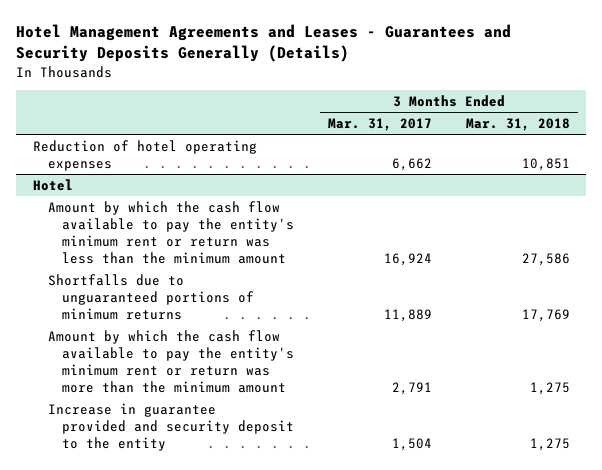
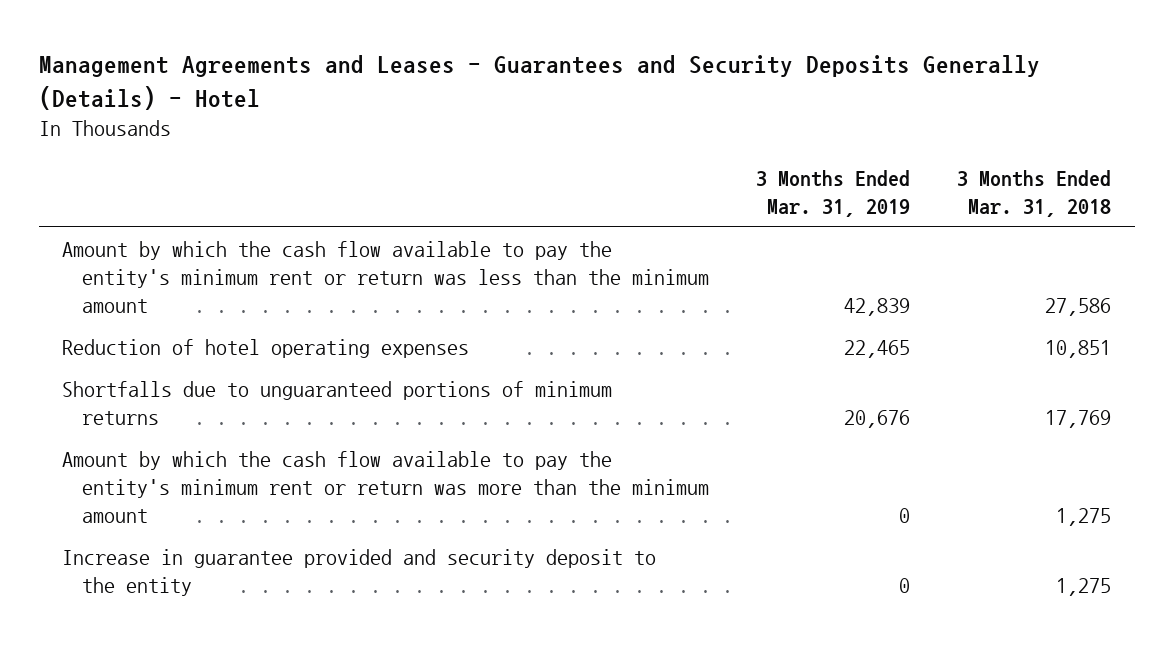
[16,24,512,63] Hotel Management Agreements and Leases - Guarantees and Security Deposits Generally (Details) -> [38,55,1040,111] Management Agreements and Leases - Guarantees and Security Deposits Generally (Details) - Hotel
[327,117,432,131] Mar. 31, 2017 -> none
none -> [756,169,911,217] 3 Months Ended Mar. 31, 2019
[32,178,73,191] Hotel -> none
[32,139,257,171] Reduction of hotel operating expenses -> [61,338,469,358] Reduction of hotel operating expenses

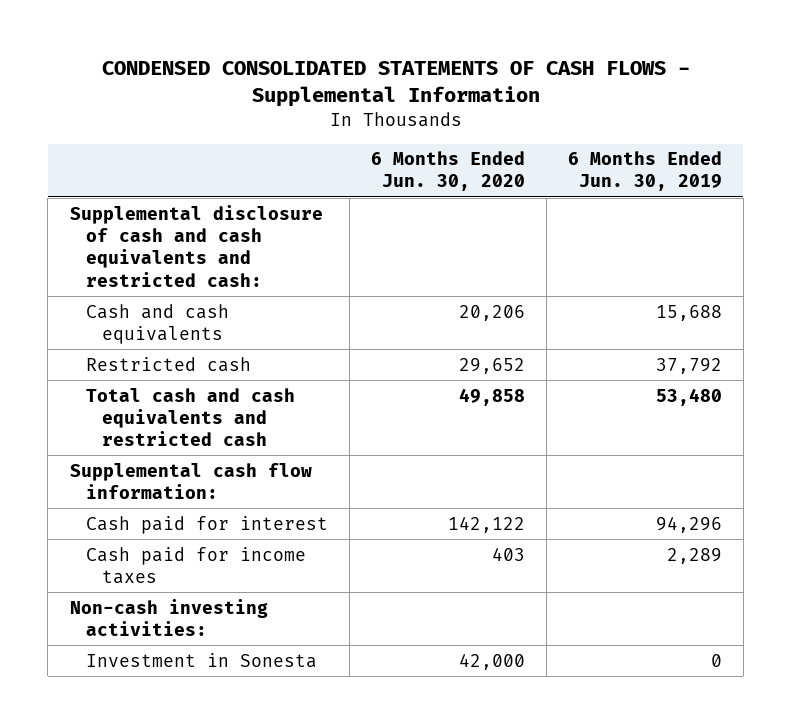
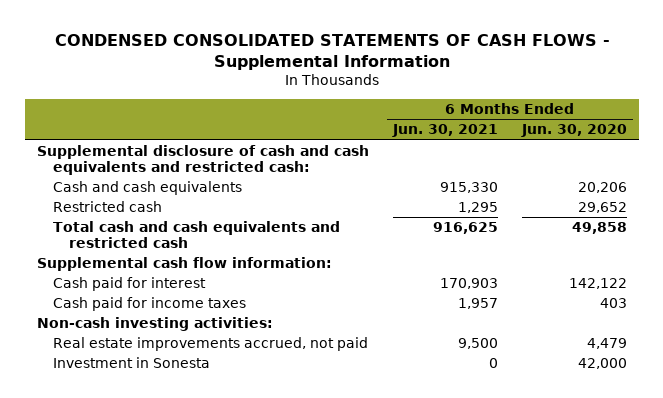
[567,151,722,192] 6 Months Ended Jun. 30, 2019 -> none
none -> [391,124,498,138] Jun. 30, 2021
none -> [52,337,368,352] Real estate improvements accrued, not paid

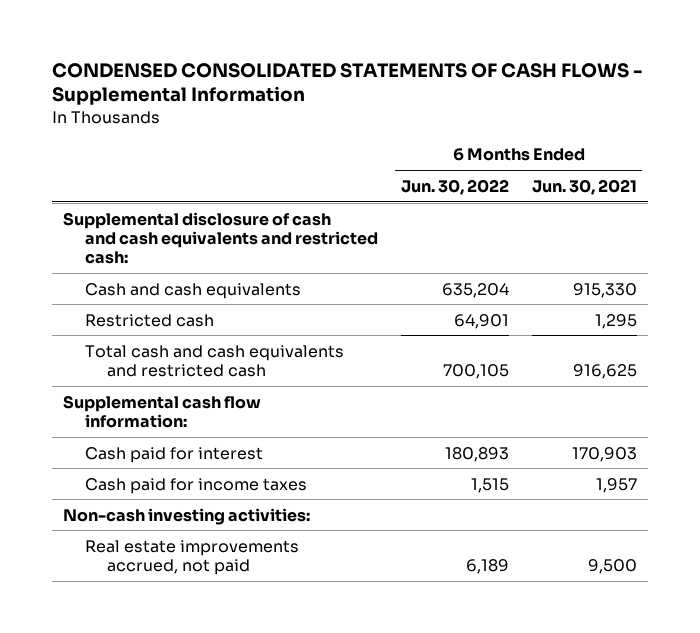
[520,124,627,138] Jun. 30, 2020 -> none
none -> [401,178,510,195] Jun. 30, 2022
[52,357,210,369] Investment in Sonesta -> none

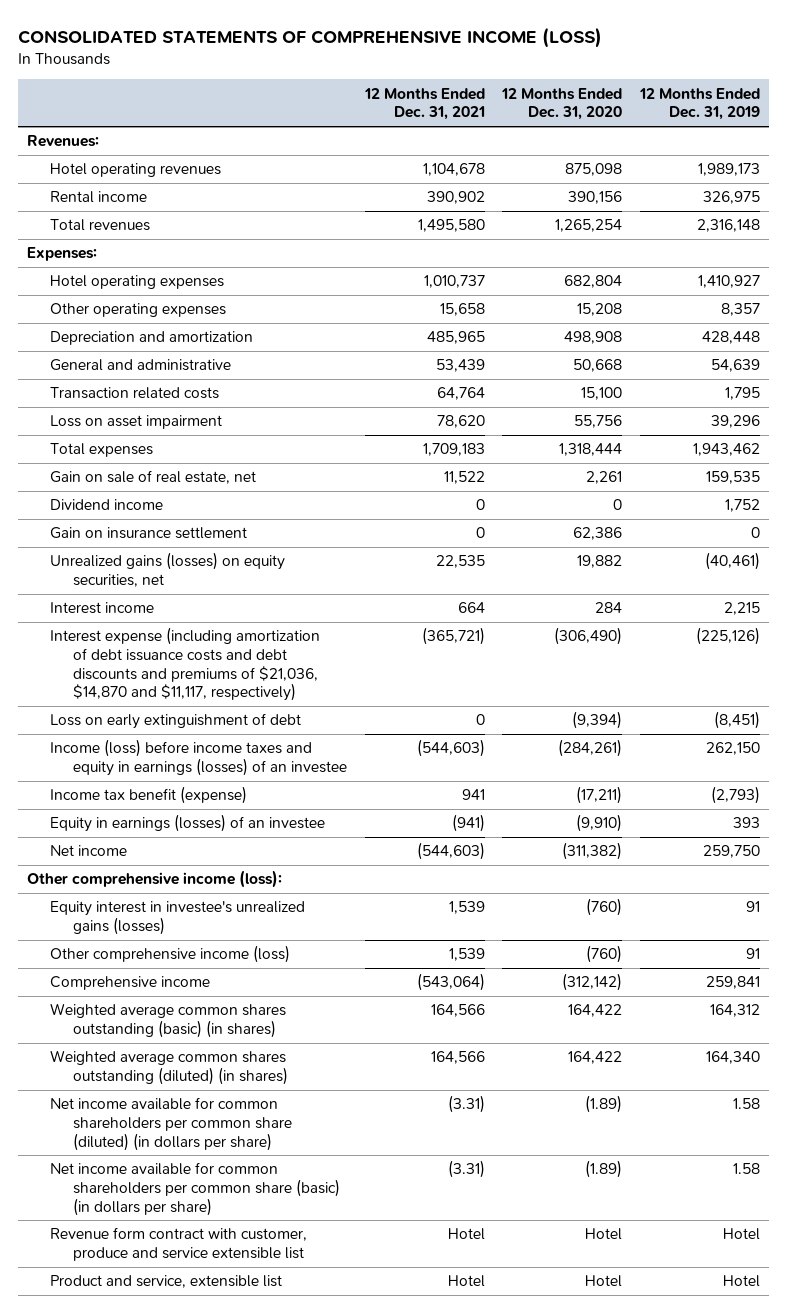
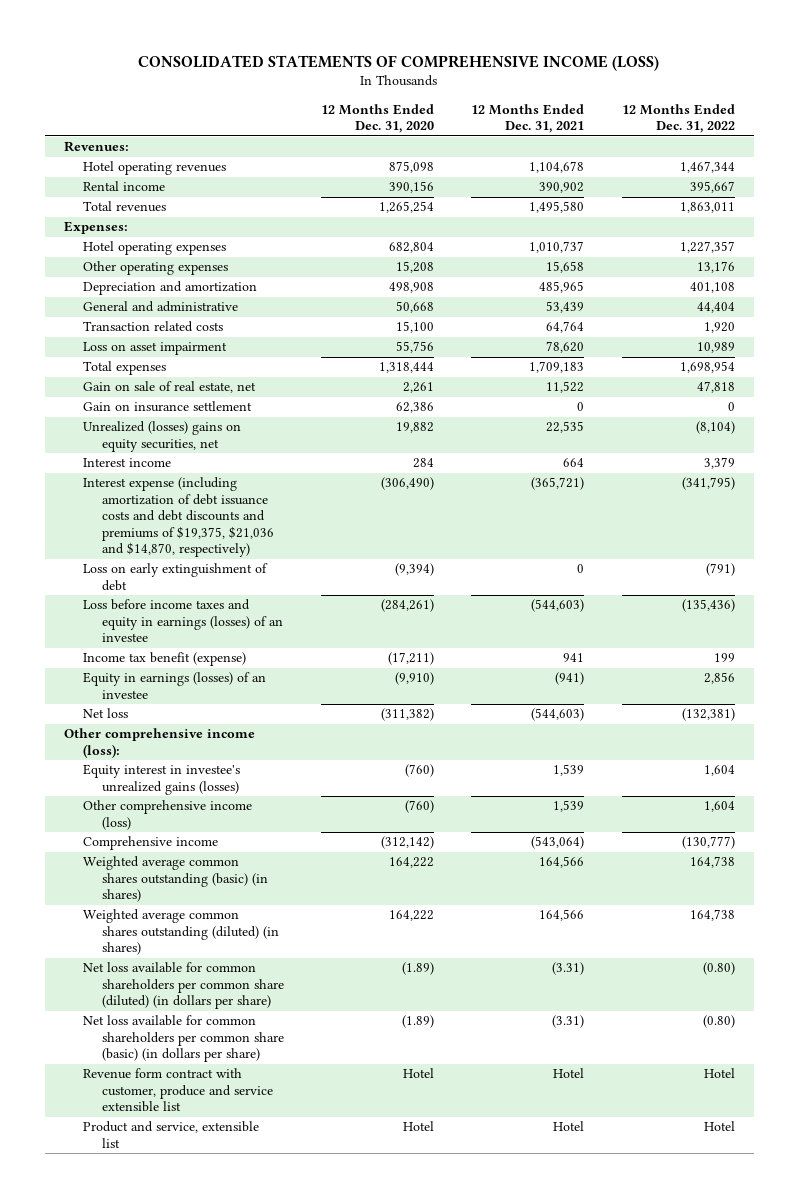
[638,87,760,121] 12 Months Ended Dec. 31, 2019 -> none
none -> [621,103,735,134] 12 Months Ended Dec. 31, 2022
[49,499,163,511] Dividend income -> none
[49,552,285,587] Unrealized gains (losses) on equity securities, net -> [82,421,241,452] Unrealized (losses) gains on equity securities, net
[49,627,320,702] Interest expense (including amortization of debt issuance costs and debt discounts and premiums of $21,036, $14,870 and $11,117, respectively) -> [82,477,274,558] Interest expense (including amortization of debt issuance costs and debt discounts and premiums of $19,375, $21,036 and $14,870, respectively)
[49,739,347,776] Income (loss) before income taxes and equity in earnings (losses) of an investee -> [82,599,283,643] Loss before income taxes and equity in earnings (losses) of an investee
[49,845,127,857] Net income -> [82,708,128,719] Net loss
[568,1004,623,1018] 164,422 -> [389,857,435,869] 164,222
[568,1051,623,1065] 164,422 -> [389,910,435,922] 164,222
[49,1097,292,1151] Net income available for common shareholders per common share (diluted) (in dollars per share) -> [82,962,284,1010] Net loss available for common shareholders per common share (diluted) (in dollars per share)
[49,1162,340,1216] Net income available for common shareholders per common share (basic) (in dollars per share) -> [82,1015,284,1063] Net loss available for common shareholders per common share (basic) (in dollars per share)

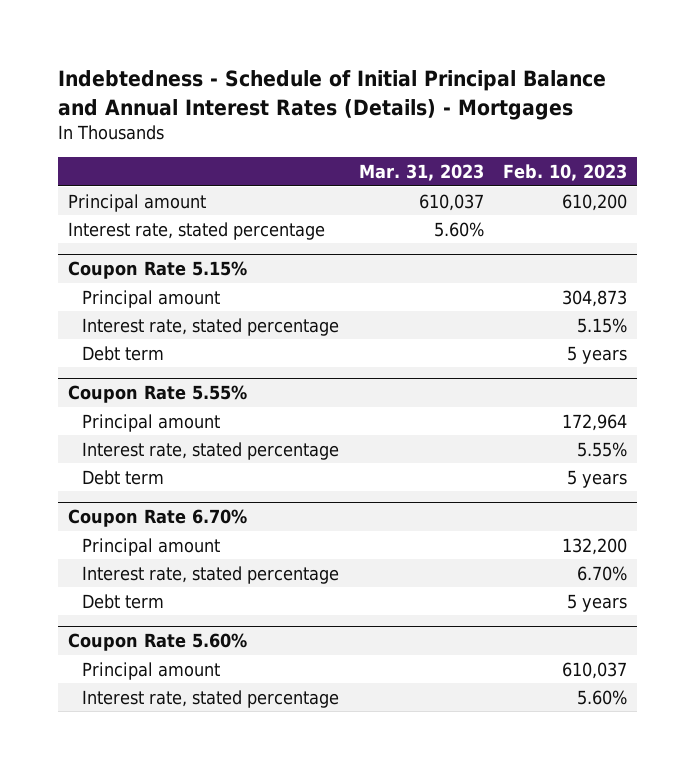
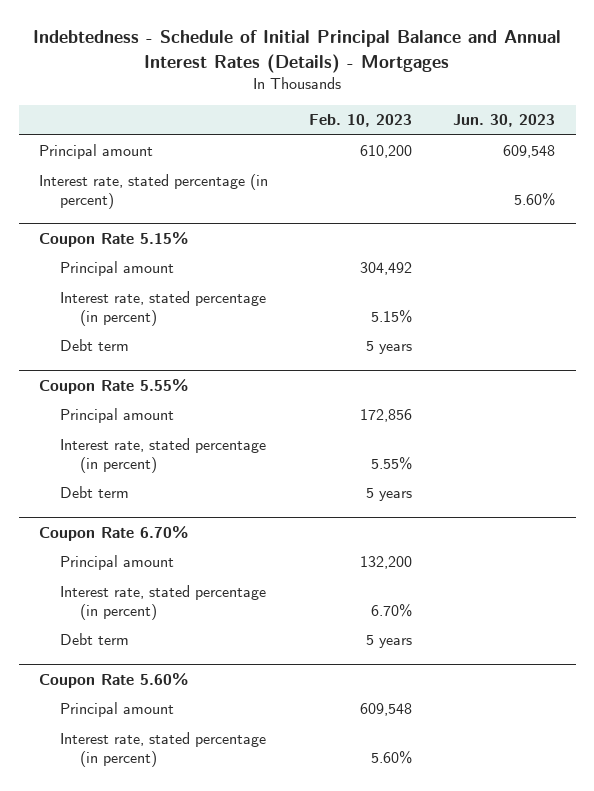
[358,164,484,182] Mar. 31, 2023 -> none
none -> [453,114,556,128] Jun. 30, 2023
[67,221,325,240] Interest rate, stated percentage -> [39,174,269,209] Interest rate, stated percentage (in percent)
[562,289,628,307] 304,873 -> [360,262,413,276] 304,492
[82,317,340,336] Interest rate, stated percentage -> [59,291,266,326] Interest rate, stated percentage (in percent)
[562,413,628,431] 172,964 -> [360,409,413,423] 172,856
[82,441,340,460] Interest rate, stated percentage -> [59,438,266,473] Interest rate, stated percentage (in percent)
[82,565,340,584] Interest rate, stated percentage -> [59,585,266,620] Interest rate, stated percentage (in percent)
[562,661,628,679] 610,037 -> [360,703,413,717] 609,548
[82,689,340,708] Interest rate, stated percentage -> [59,732,266,767] Interest rate, stated percentage (in percent)

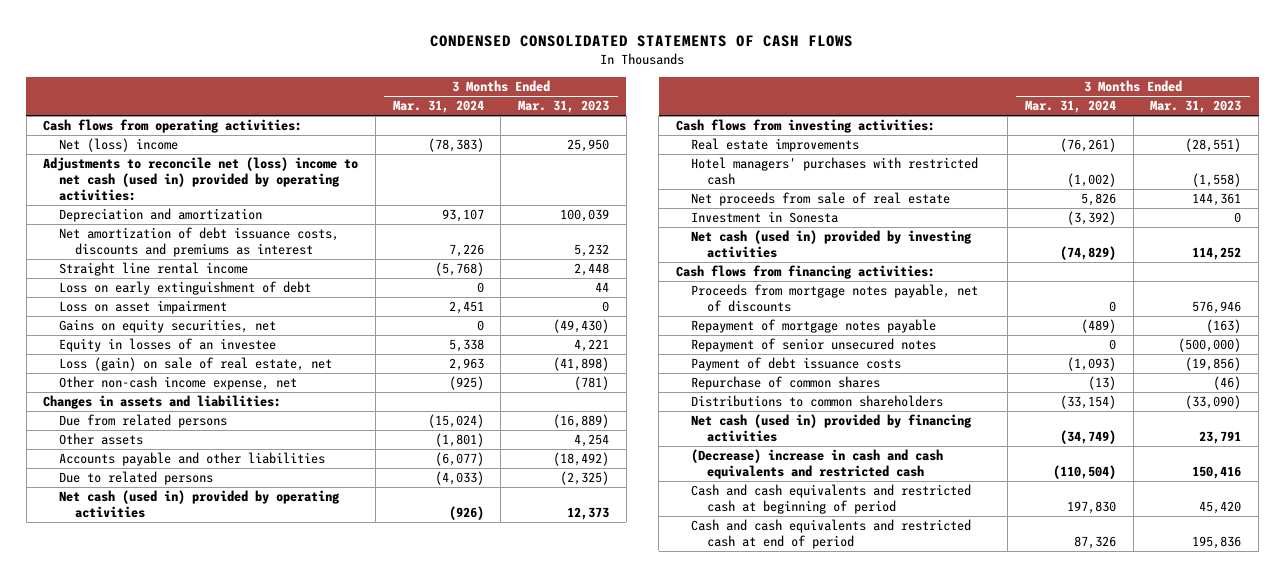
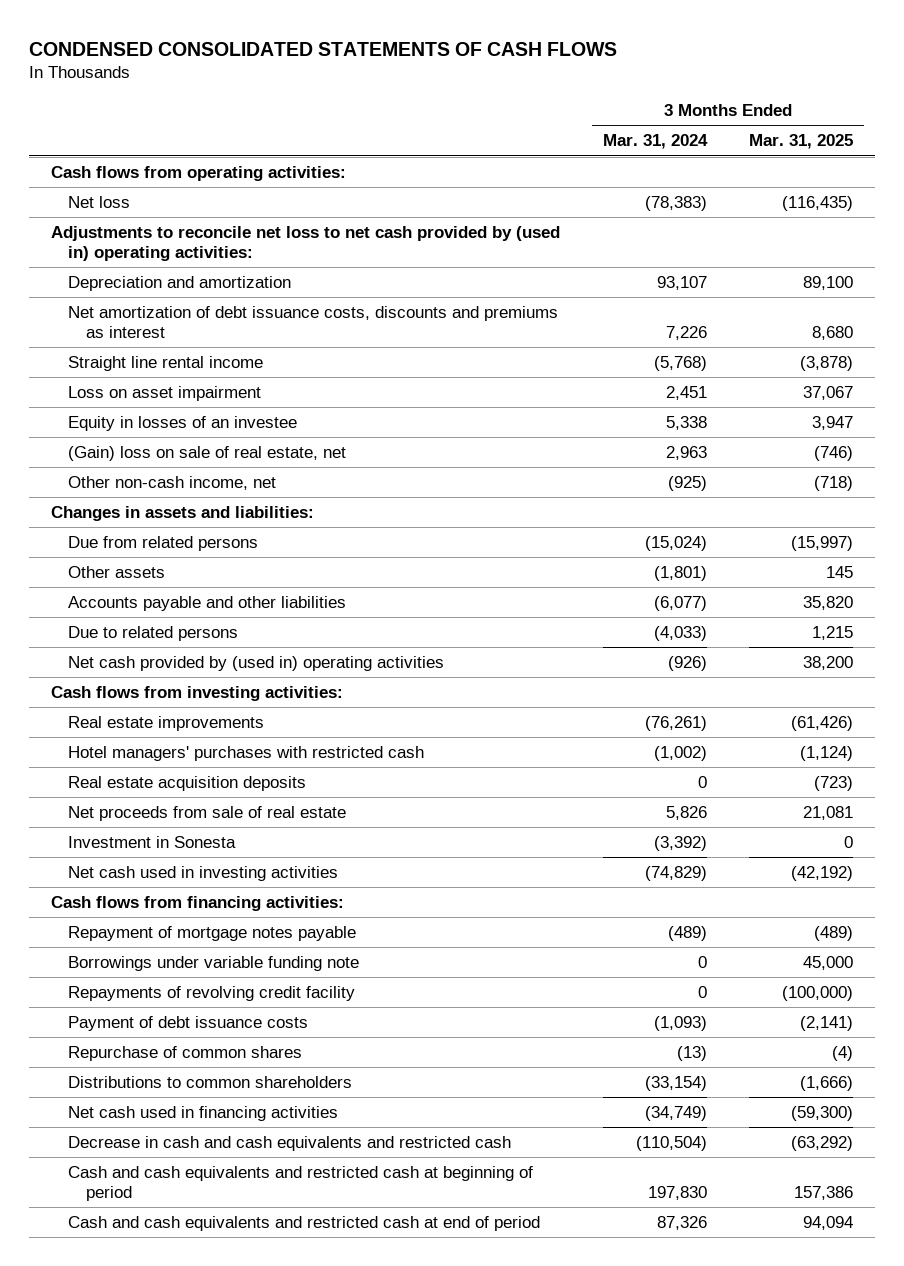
[517,100,609,114] Mar. 31, 2023 -> none
none -> [749,134,854,150] Mar. 31, 2025
[58,138,178,153] Net (loss) income -> [68,195,131,208] Net loss
[43,157,359,202] Adjustments to reconcile net (loss) income to net cash (used in) provided by operating activities: -> [50,225,560,261] Adjustments to reconcile net loss to net cash provided by (used in) operating activities:
[58,281,311,296] Loss on early extinguishment of debt -> none
[58,319,276,334] Gains on equity securities, net -> none
[58,357,332,372] Loss (gain) on sale of real estate, net -> [68,445,347,461] (Gain) loss on sale of real estate, net
[58,376,297,391] Other non-cash income expense, net -> [68,475,277,490] Other non-cash income, net
[58,490,340,519] Net cash (used in) provided by operating activities -> [68,655,445,671] Net cash provided by (used in) operating activities
none -> [68,775,307,791] Real estate acquisition deposits
[691,230,973,259] Net cash (used in) provided by investing activities -> [68,865,339,881] Net cash used in investing activities
[691,284,979,313] Proceeds from mortgage notes payable, net of discounts -> none
[691,338,937,353] Repayment of senior unsecured notes -> none
none -> [68,955,360,971] Borrowings under variable funding note
none -> [68,985,356,1001] Repayments of revolving credit facility
[691,414,973,443] Net cash (used in) provided by financing activities -> [68,1105,339,1121] Net cash used in financing activities
[691,449,944,480] (Decrease) increase in cash and cash equivalents and restricted cash -> [68,1135,512,1151] Decrease in cash and cash equivalents and restricted cash

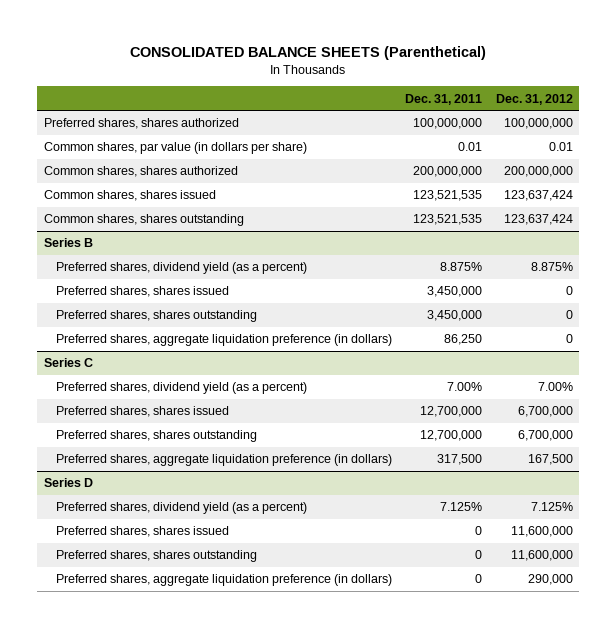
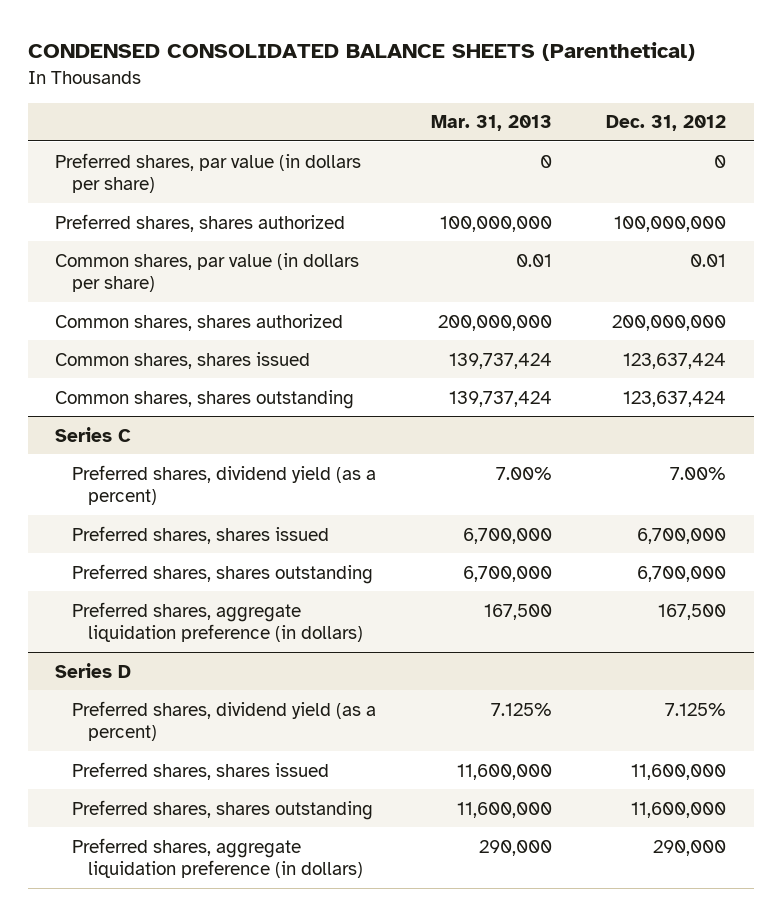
[130,45,487,60] CONSOLIDATED BALANCE SHEETS (Parenthetical) -> [28,41,696,61] CONDENSED CONSOLIDATED BALANCE SHEETS (Parenthetical)
[405,93,483,105] Dec. 31, 2011 -> none
none -> [430,115,552,132] Mar. 31, 2013
none -> [55,152,362,194] Preferred shares, par value (in dollars per share)
[43,238,93,248] Series B -> none
[55,262,307,275] Preferred shares, dividend yield (as a percent) -> none
[55,286,229,298] Preferred shares, shares issued -> none
[55,310,257,323] Preferred shares, shares outstanding -> none
[55,334,392,347] Preferred shares, aggregate liquidation preference (in dollars) -> none

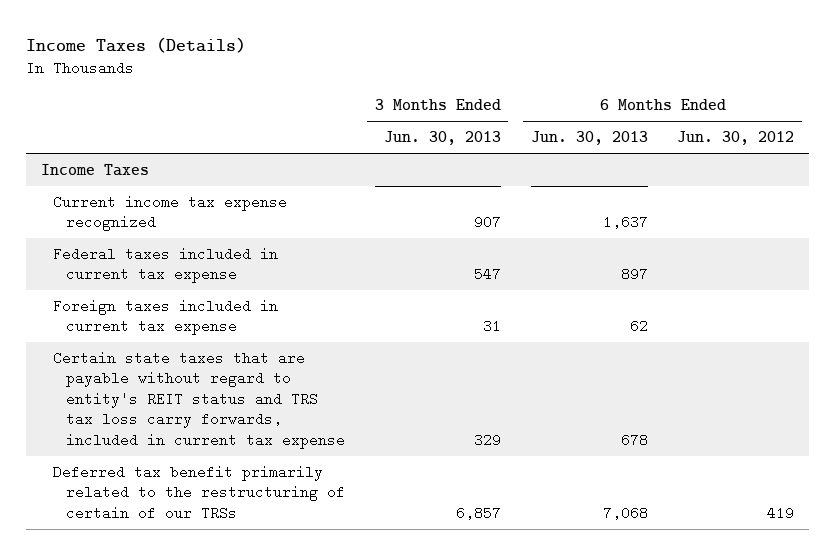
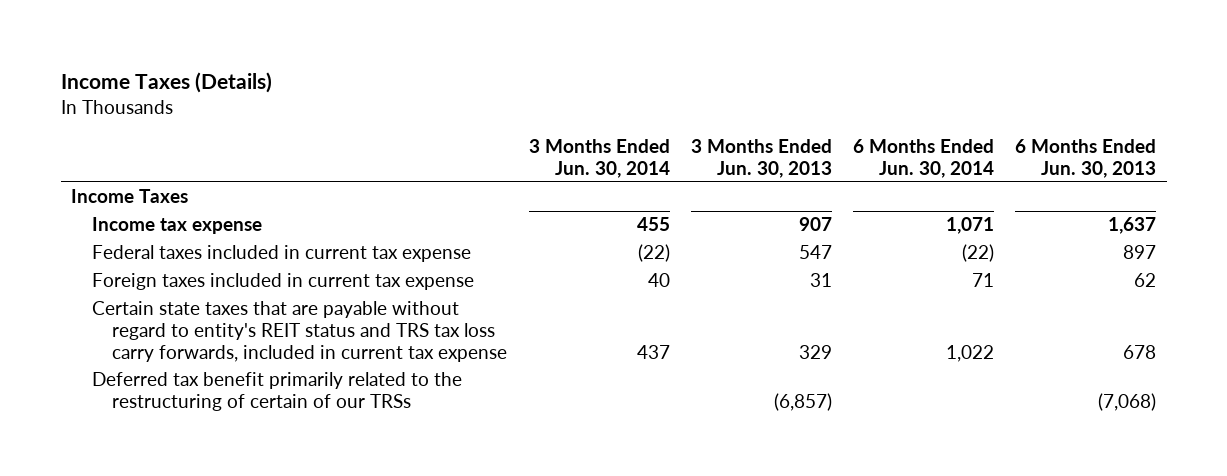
[677,131,795,146] Jun. 30, 2012 -> none
none -> [528,139,670,178] 3 Months Ended Jun. 30, 2014
none -> [852,139,994,178] 6 Months Ended Jun. 30, 2014
[53,194,288,232] Current income tax expense recognized -> [91,217,262,235] Income tax expense
[455,505,501,520] 6,857 -> [773,393,832,412] (6,857)
[602,505,648,520] 7,068 -> [1098,393,1157,412] (7,068)

